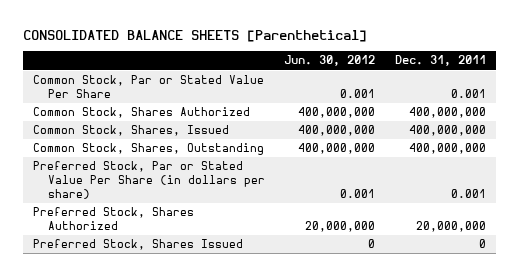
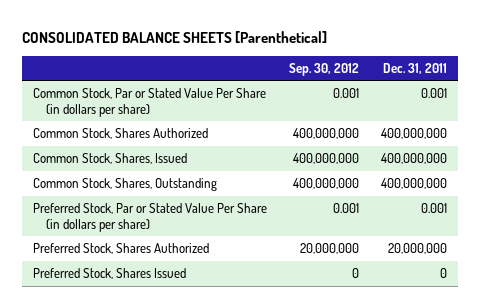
[284,55,376,67] Jun. 30, 2012 -> none
none -> [289,62,360,76] Sep. 30, 2012
[32,75,264,99] Common Stock, Par or Stated Value Per Share -> [33,88,267,117] Common Stock, Par or Stated Value Per Share (in dollars per share)

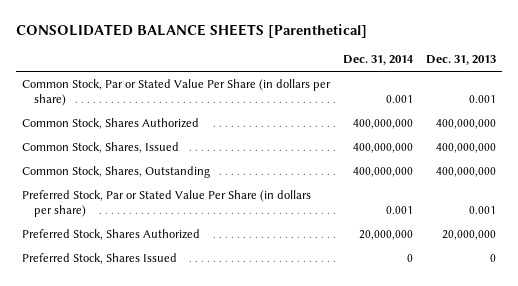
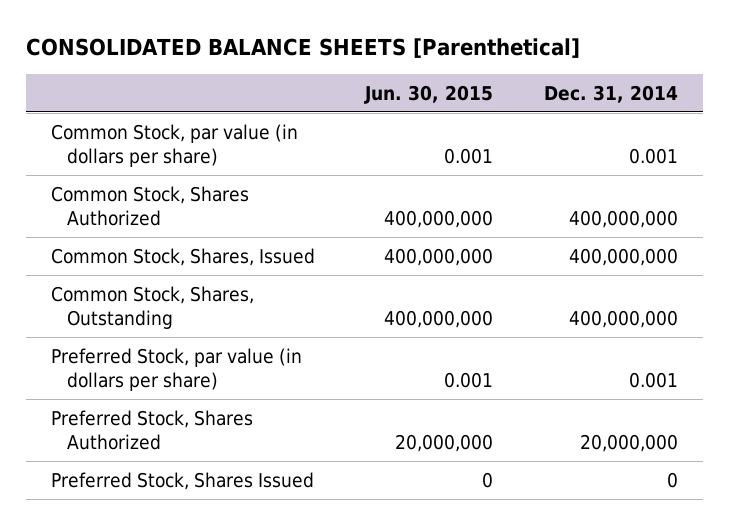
[425,55,496,66] Dec. 31, 2013 -> none
none -> [364,84,494,104] Jun. 30, 2015
[22,78,332,107] Common Stock, Par or Stated Value Per Share (in dollars per share) -> [50,123,298,168] Common Stock, par value (in dollars per share)
[22,189,312,218] Preferred Stock, Par or Stated Value Per Share (in dollars per share) -> [50,347,302,392] Preferred Stock, par value (in dollars per share)

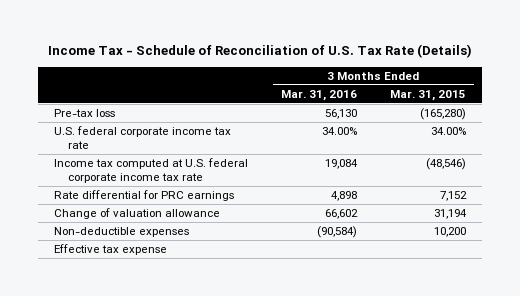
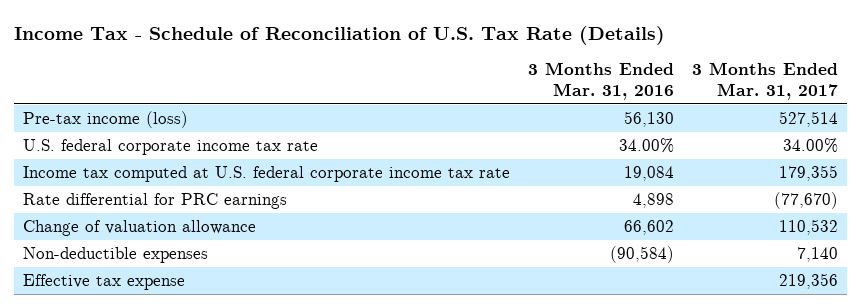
[389,89,466,101] Mar. 31, 2015 -> none
none -> [692,62,839,100] 3 Months Ended Mar. 31, 2017
[54,109,116,118] Pre-tax loss -> [23,111,189,129] Pre-tax income (loss)

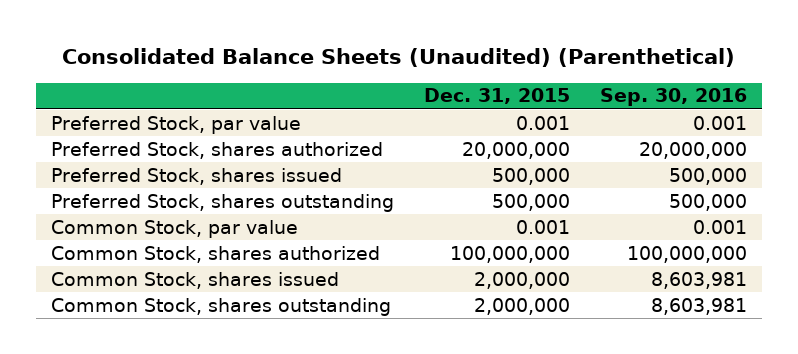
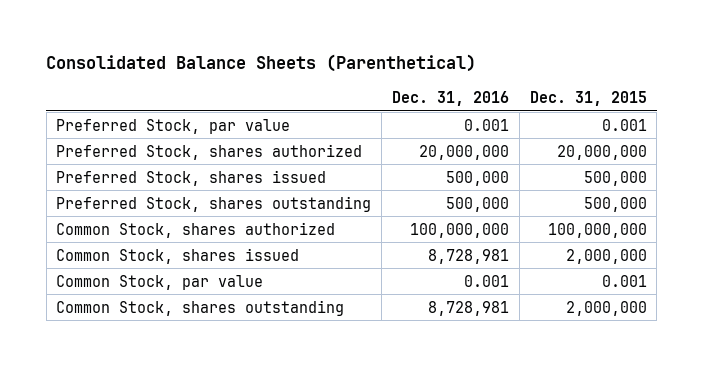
[61,48,735,68] Consolidated Balance Sheets (Unaudited) (Parenthetical) -> [46,54,477,73] Consolidated Balance Sheets (Parenthetical)
[599,88,747,107] Sep. 30, 2016 -> none
none -> [392,90,510,106] Dec. 31, 2016
[50,219,298,238] Common Stock, par value -> [56,274,264,290] Common Stock, par value

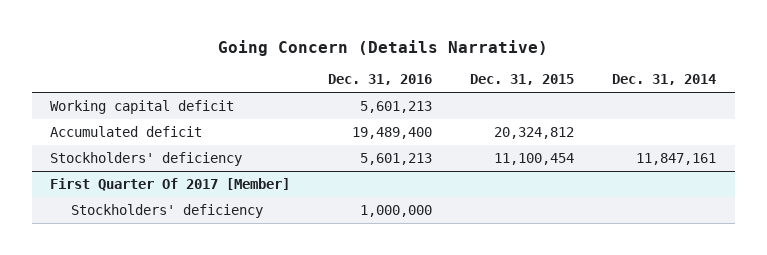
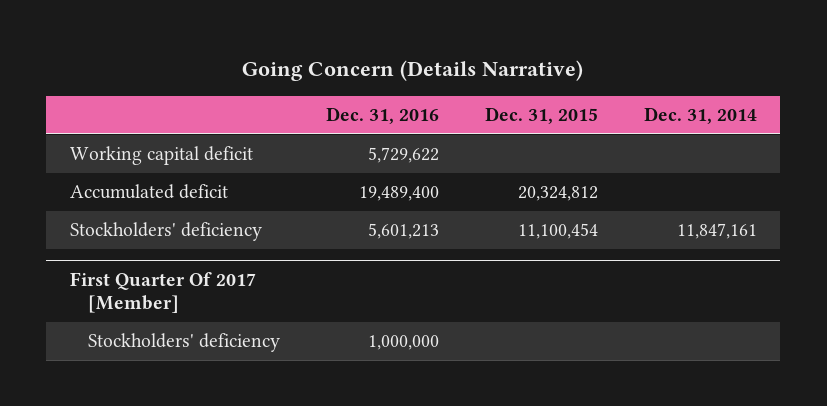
[360,100,433,113] 5,601,213 -> [367,147,439,164] 5,729,622

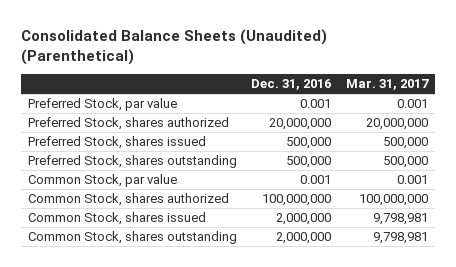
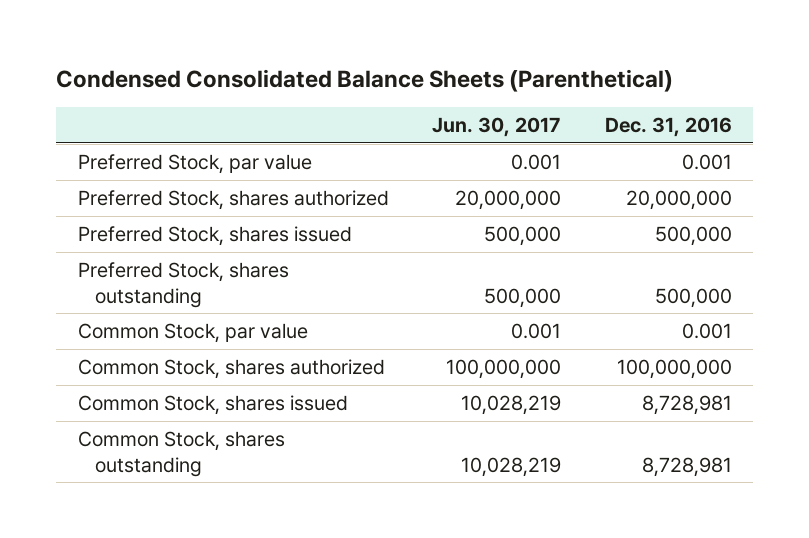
[20,28,327,66] Consolidated Balance Sheets (Unaudited) (Parenthetical) -> [56,69,674,93] Condensed Consolidated Balance Sheets (Parenthetical)
[345,79,429,91] Mar. 31, 2017 -> none
none -> [432,117,562,138] Jun. 30, 2017
[276,213,332,226] 2,000,000 -> [641,394,732,415] 8,728,981
[276,232,332,245] 2,000,000 -> [641,456,732,477] 8,728,981

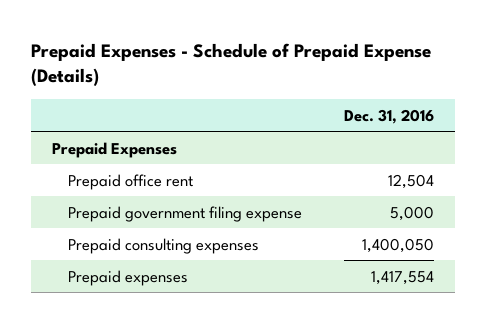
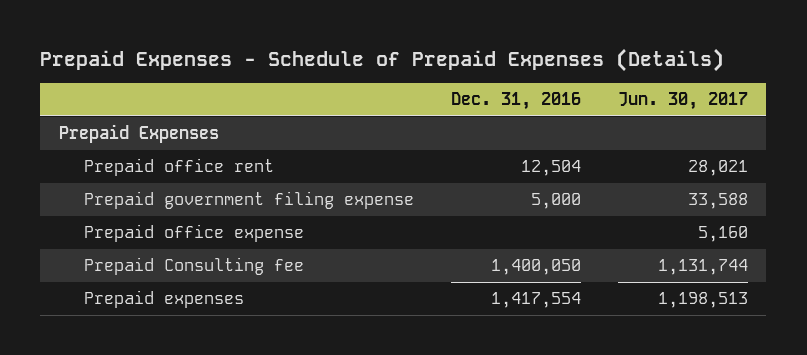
[30,42,431,87] Prepaid Expenses - Schedule of Prepaid Expense (Details) -> [40,48,725,73] Prepaid Expenses - Schedule of Prepaid Expenses (Details)
none -> [617,92,748,111] Jun. 30, 2017
none -> [83,224,304,243] Prepaid office expense
[67,237,259,254] Prepaid consulting expenses -> [83,257,304,276] Prepaid Consulting fee

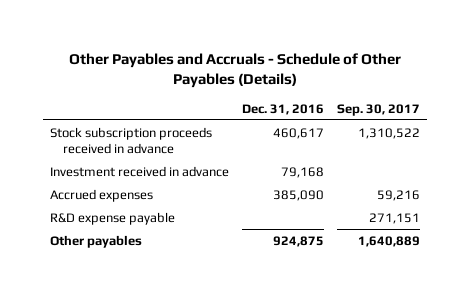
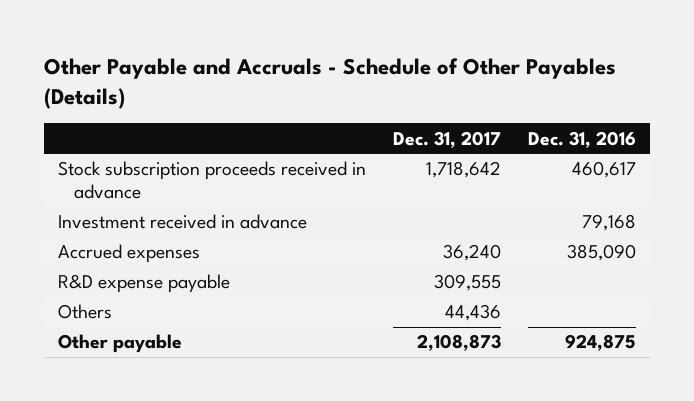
[69,52,402,88] Other Payables and Accruals - Schedule of Other Payables (Details) -> [43,57,616,110] Other Payable and Accruals - Schedule of Other Payables (Details)
[337,103,421,116] Sep. 30, 2017 -> none
none -> [392,130,501,148] Dec. 31, 2017
none -> [57,304,112,320] Others
[49,234,142,248] Other payables -> [57,334,182,354] Other payable

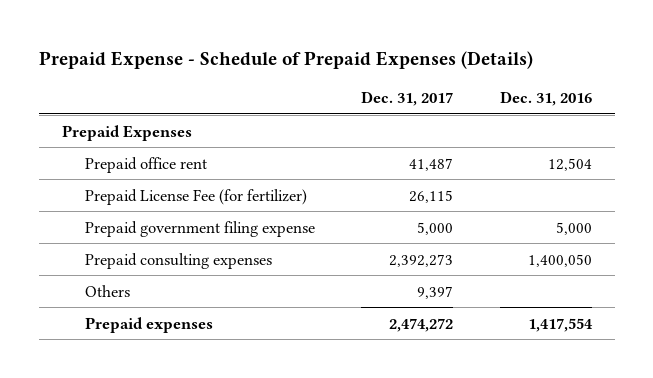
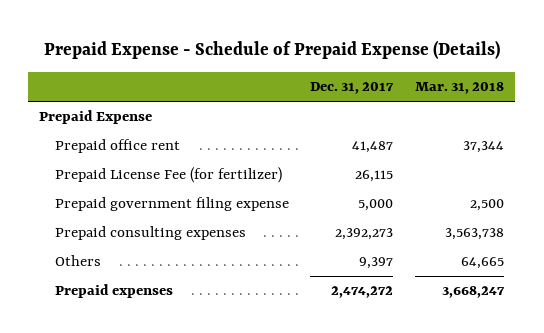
[38,50,533,69] Prepaid Expense - Schedule of Prepaid Expenses (Details) -> [43,39,500,59] Prepaid Expense - Schedule of Prepaid Expense (Details)
[499,90,592,106] Dec. 31, 2016 -> none
none -> [415,82,505,95] Mar. 31, 2018
[61,124,192,141] Prepaid Expenses -> [39,110,153,125] Prepaid Expense

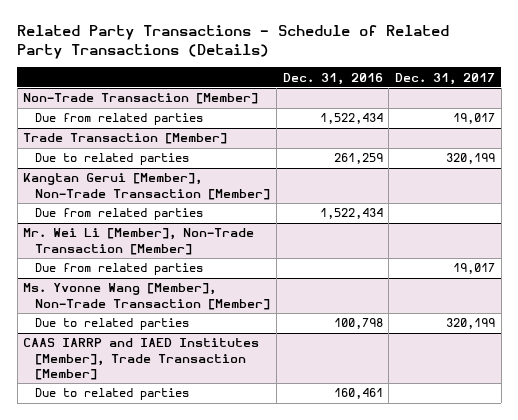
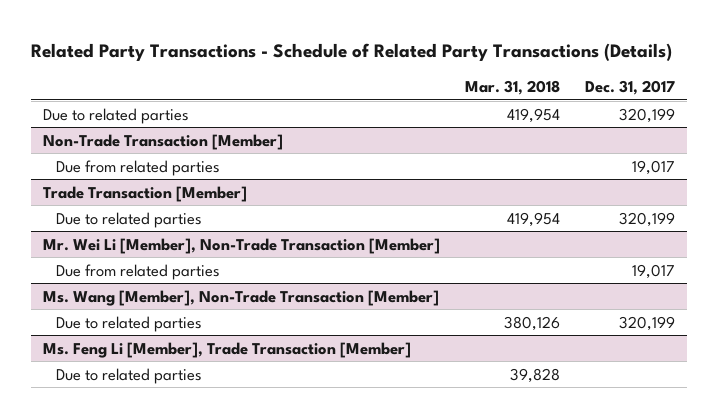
[282,72,383,85] Dec. 31, 2016 -> none
none -> [465,79,561,95] Mar. 31, 2018
none -> [43,107,190,124] Due to related parties
[23,173,271,200] Kangtan Gerui [Member], Non-Trade Transaction [Member] -> none
[35,208,204,221] Due from related parties -> none
[23,283,271,310] Ms. Yvonne Wang [Member], Non-Trade Transaction [Member] -> [43,289,440,306] Ms. Wang [Member], Non-Trade Transaction [Member]
[23,338,260,380] CAAS IARRP and IAED Institutes [Member], Trade Transaction [Member] -> none
none -> [43,341,412,358] Ms. Feng Li [Member], Trade Transaction [Member]

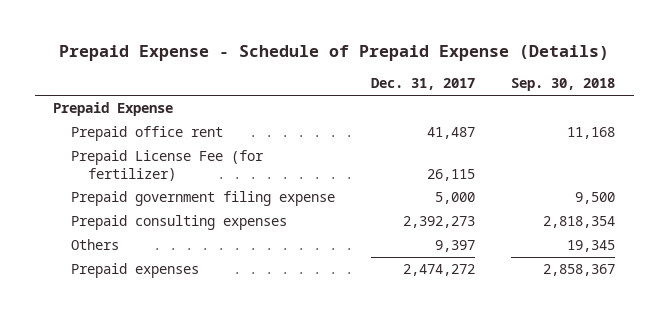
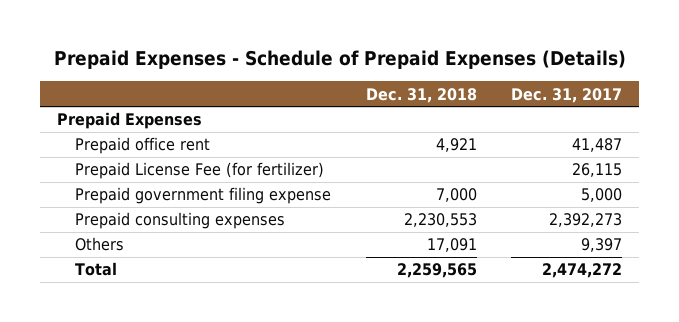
[59,44,610,61] Prepaid Expense - Schedule of Prepaid Expense (Details) -> [53,50,626,70] Prepaid Expenses - Schedule of Prepaid Expenses (Details)
[511,78,616,92] Sep. 30, 2018 -> none
none -> [365,87,477,103] Dec. 31, 2018
[53,102,174,117] Prepaid Expense -> [57,112,203,130] Prepaid Expenses
[70,263,199,279] Prepaid expenses -> [75,262,118,277] Total

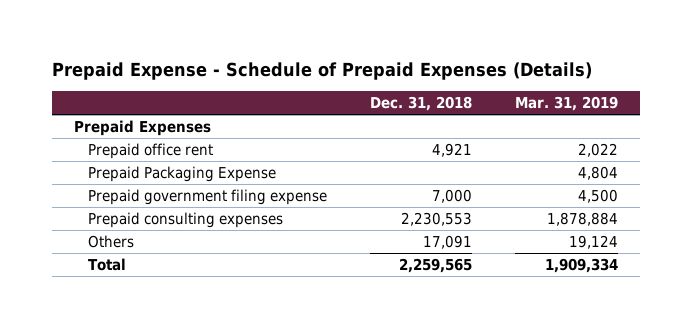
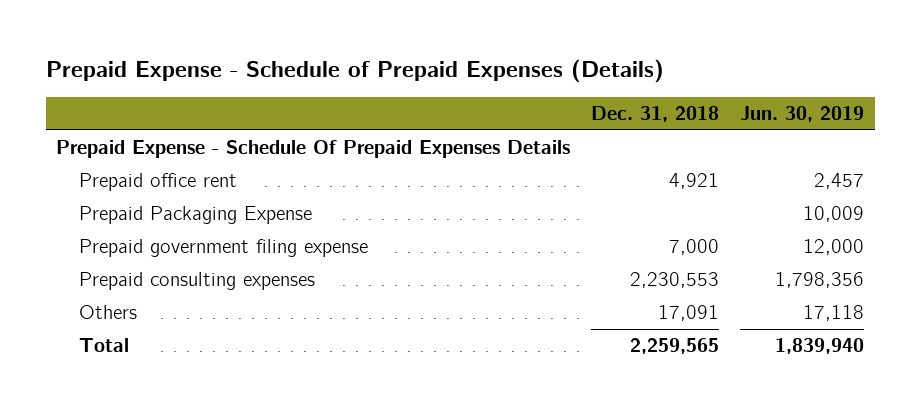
[515,96,619,112] Mar. 31, 2019 -> none
none -> [740,106,865,123] Jun. 30, 2019
[73,120,211,137] Prepaid Expenses -> [56,140,571,159] Prepaid Expense - Schedule Of Prepaid Expenses Details

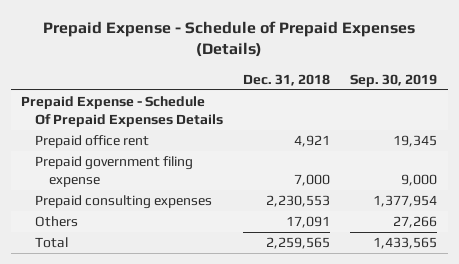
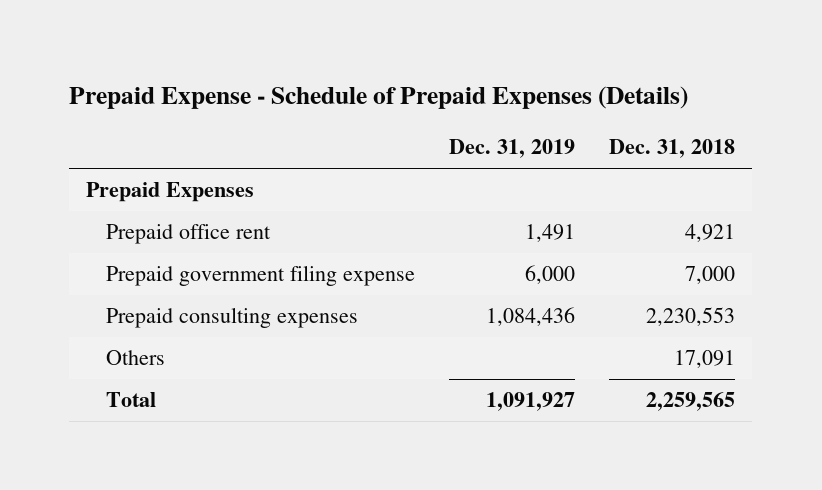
[350,73,438,87] Sep. 30, 2019 -> none
none -> [449,139,576,159] Dec. 31, 2019
[21,96,224,127] Prepaid Expense - Schedule Of Prepaid Expenses Details -> [86,182,255,203] Prepaid Expenses

